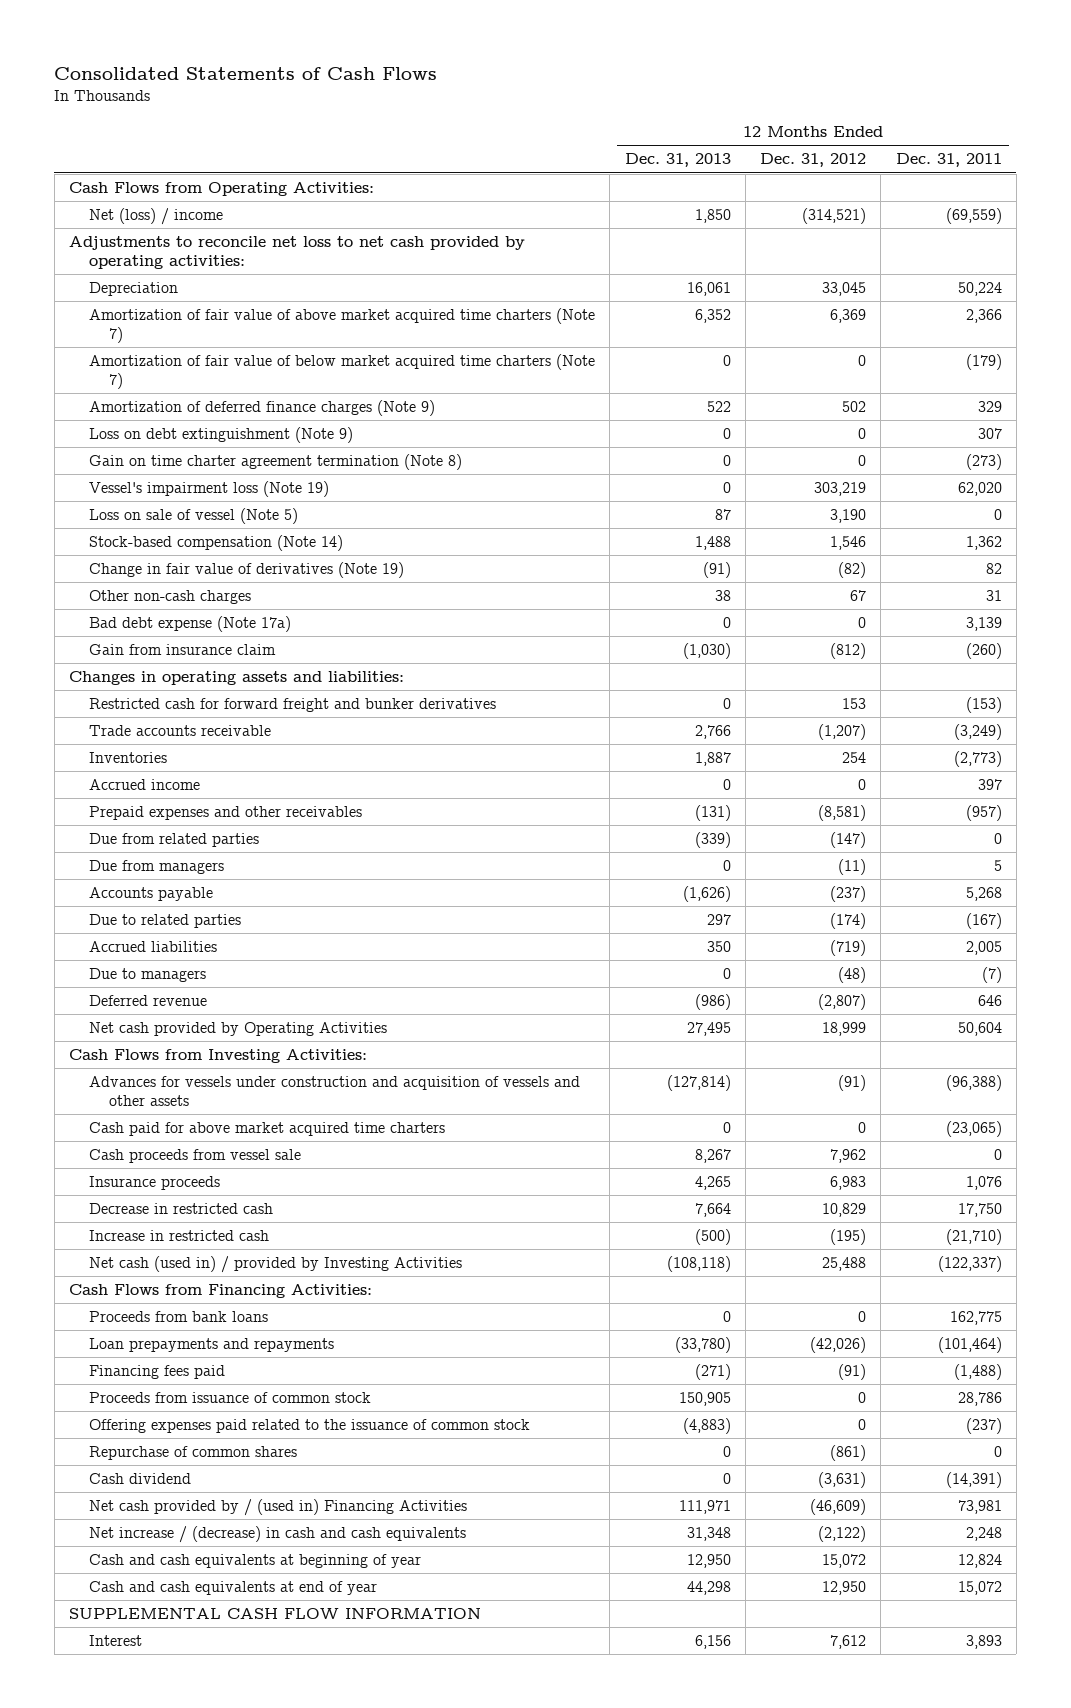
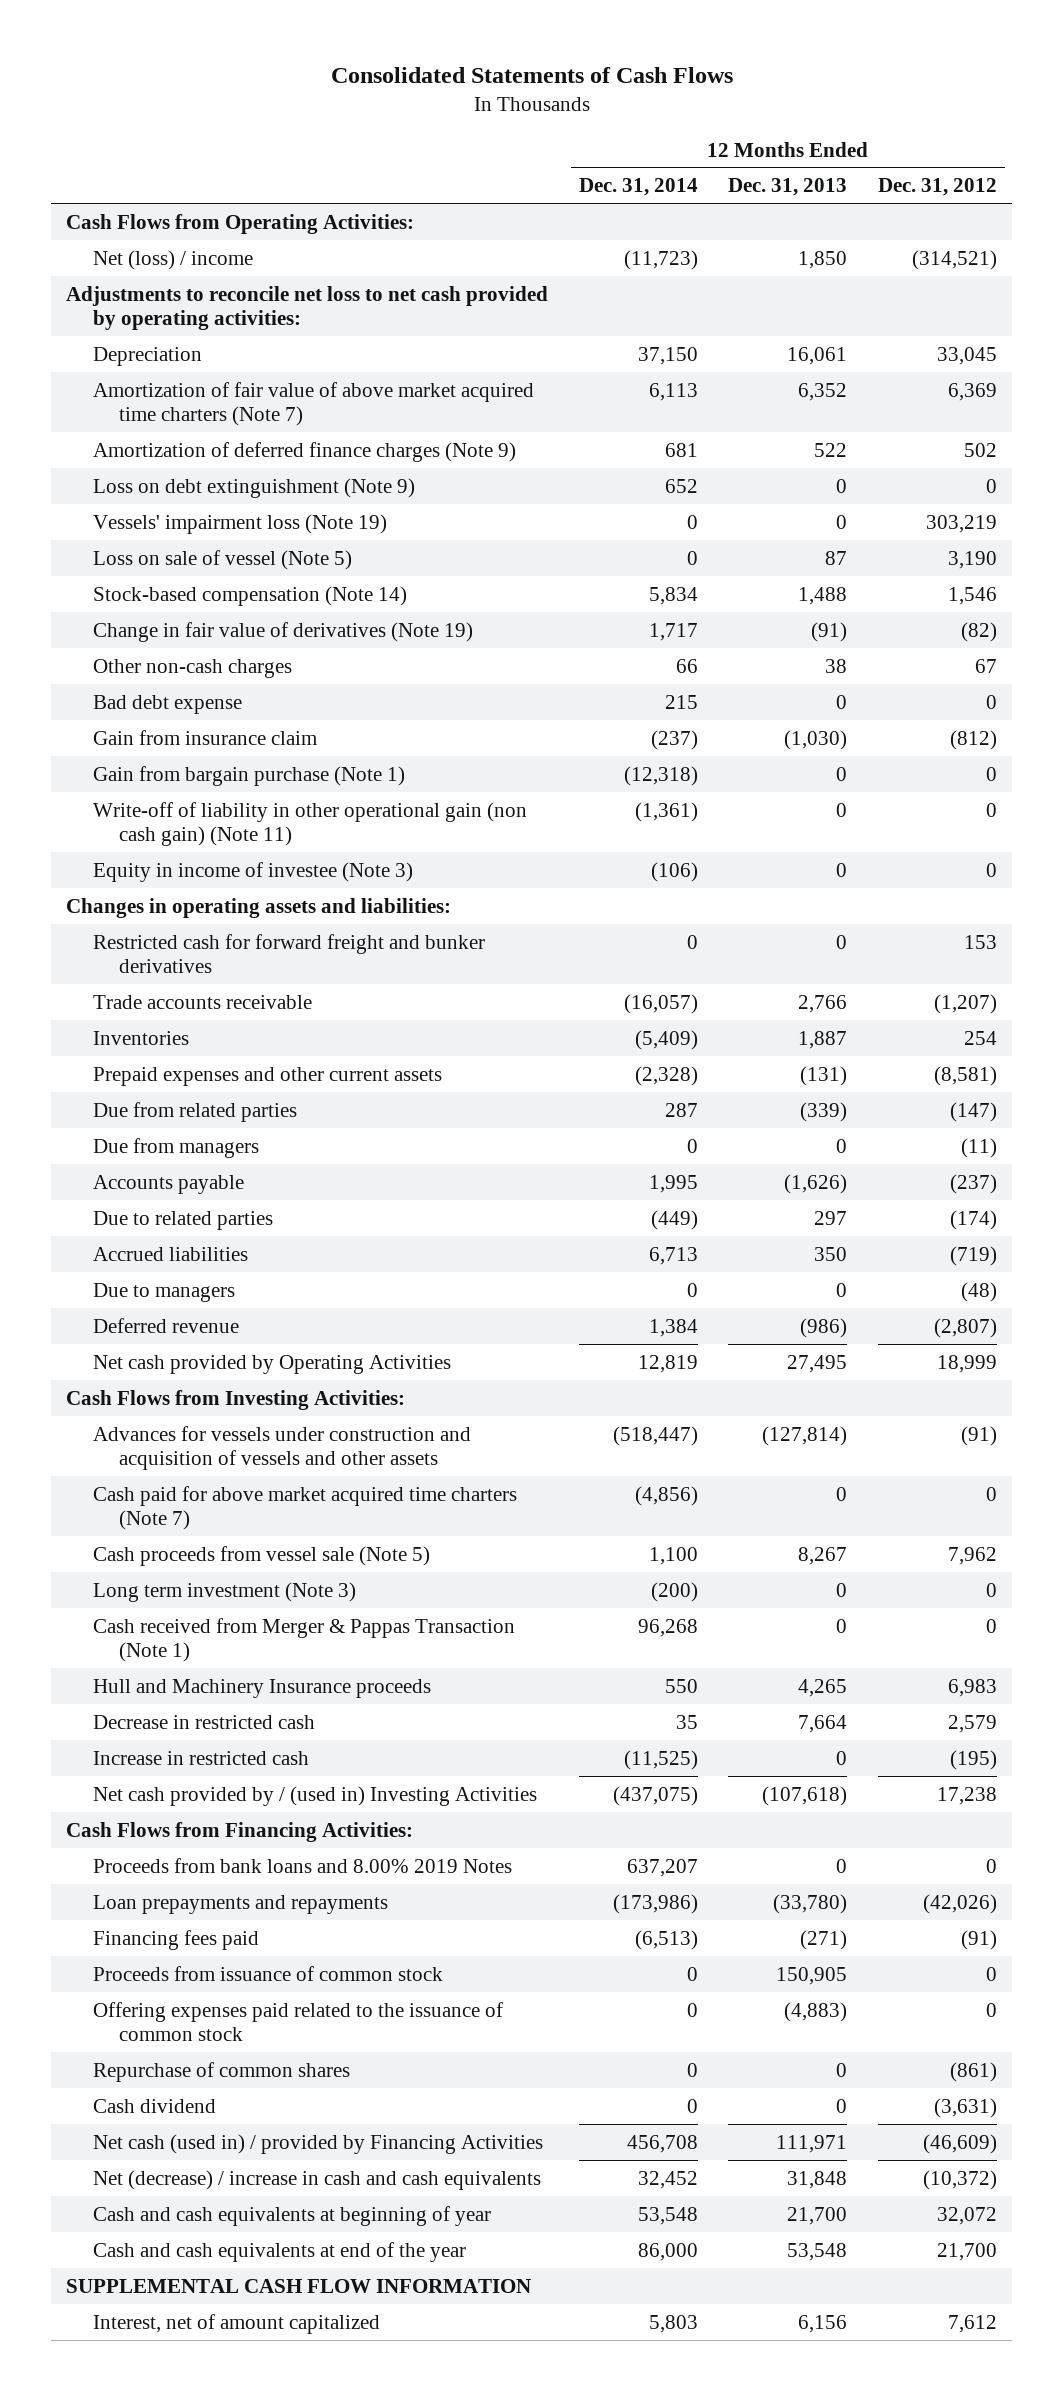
[895,153,1002,168] Dec. 31, 2011 -> none
none -> [578,178,698,197] Dec. 31, 2014
[89,354,596,390] Amortization of fair value of below market acquired time charters (Note 7) -> none
[89,454,463,471] Gain on time charter agreement termination (Note 8) -> none
[89,481,330,498] Vessel's impairment loss (Note 19) -> [92,513,387,534] Vessels' impairment loss (Note 19)
[89,616,292,633] Bad debt expense (Note 17a) -> [92,694,242,714] Bad debt expense
none -> [92,765,405,786] Gain from bargain purchase (Note 1)
none -> [92,801,527,847] Write-off of liability in other operational gain (non cash gain) (Note 11)
none -> [92,861,413,882] Equity in income of investee (Note 3)
[89,779,201,791] Accrued income -> none
[89,806,363,821] Prepaid expenses and other receivables -> [92,1066,442,1086] Prepaid expenses and other current assets
[89,1122,446,1137] Cash paid for above market acquired time charters -> [92,1485,517,1531] Cash paid for above market acquired time charters (Note 7)
[89,1149,302,1164] Cash proceeds from vessel sale -> [92,1545,430,1566] Cash proceeds from vessel sale (Note 5)
none -> [92,1581,356,1602] Long term investment (Note 3)
none -> [92,1617,515,1663] Cash received from Merger & Pappas Transaction (Note 1)
[89,1176,221,1191] Insurance proceeds -> [92,1678,431,1698] Hull and Machinery Insurance proceeds
[822,1203,867,1218] 10,829 -> [948,1714,998,1733] 2,579
[694,1229,731,1246] (500) -> [836,1750,848,1765] 0
[89,1256,463,1274] Net cash (used in) / provided by Investing Activities -> [92,1785,537,1806] Net cash provided by / (used in) Investing Activities
[666,1256,731,1273] (108,118) -> [762,1785,848,1806] (107,618)
[822,1257,867,1272] 25,488 -> [937,1786,998,1805] 17,238
[89,1311,269,1323] Proceeds from bank loans -> none
none -> [92,1857,512,1873] Proceeds from bank loans and 8.00% 2019 Notes
[89,1499,468,1517] Net cash provided by / (used in) Financing Activities -> [92,2133,543,2154] Net cash (used in) / provided by Financing Activities
[89,1526,467,1544] Net increase / (decrease) in cash and cash equivalents -> [92,2169,541,2190] Net (decrease) / increase in cash and cash equivalents
[686,1527,731,1542] 31,348 -> [787,2170,848,2189] 31,848
[818,1526,867,1543] (2,122) -> [923,2169,998,2190] (10,372)
[686,1554,731,1569] 12,950 -> [787,2206,848,2225] 21,700
[822,1554,867,1569] 15,072 -> [937,2206,998,2225] 32,072
[89,1581,378,1596] Cash and cash equivalents at end of year -> [92,2241,466,2262] Cash and cash equivalents at end of the year
[686,1581,731,1596] 44,298 -> [787,2242,848,2261] 53,548
[822,1581,867,1596] 12,950 -> [937,2242,998,2261] 21,700
[89,1635,143,1647] Interest -> [92,2313,380,2334] Interest, net of amount capitalized

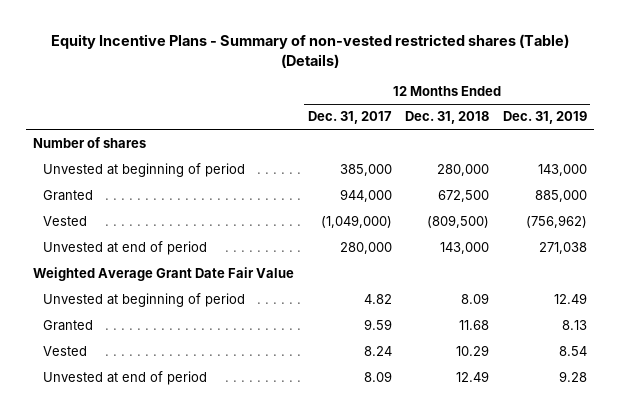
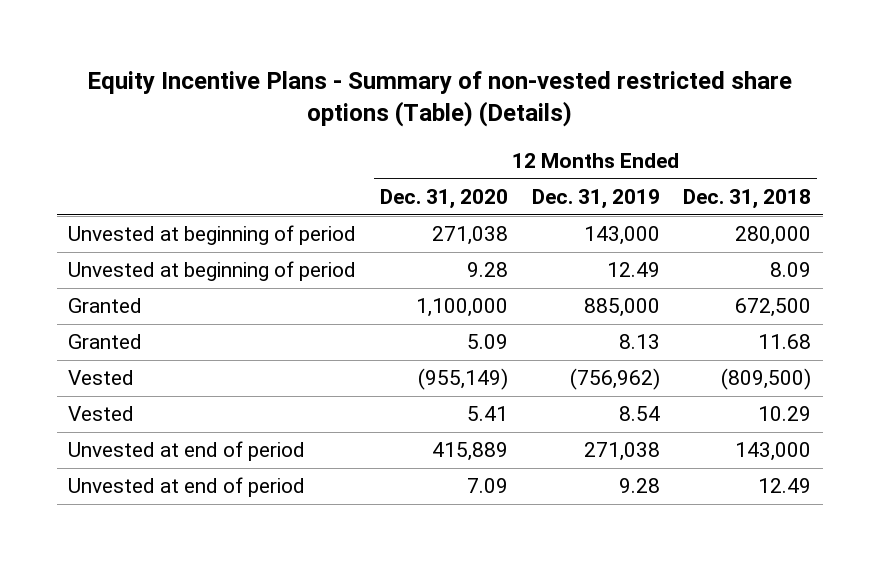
[50,33,569,68] Equity Incentive Plans - Summary of non-vested restricted shares (Table) (Details) -> [86,70,792,128] Equity Incentive Plans - Summary of non-vested restricted share options (Table) (Details)
[307,111,392,125] Dec. 31, 2017 -> none
none -> [379,188,508,209] Dec. 31, 2020
[32,137,146,149] Number of shares -> none
[32,267,294,282] Weighted Average Grant Date Fair Value -> none
[42,190,93,202] Granted -> [68,298,143,314] Granted
[42,216,87,227] Vested -> [68,370,135,386] Vested
[42,241,207,256] Unvested at end of period -> [68,441,306,462] Unvested at end of period

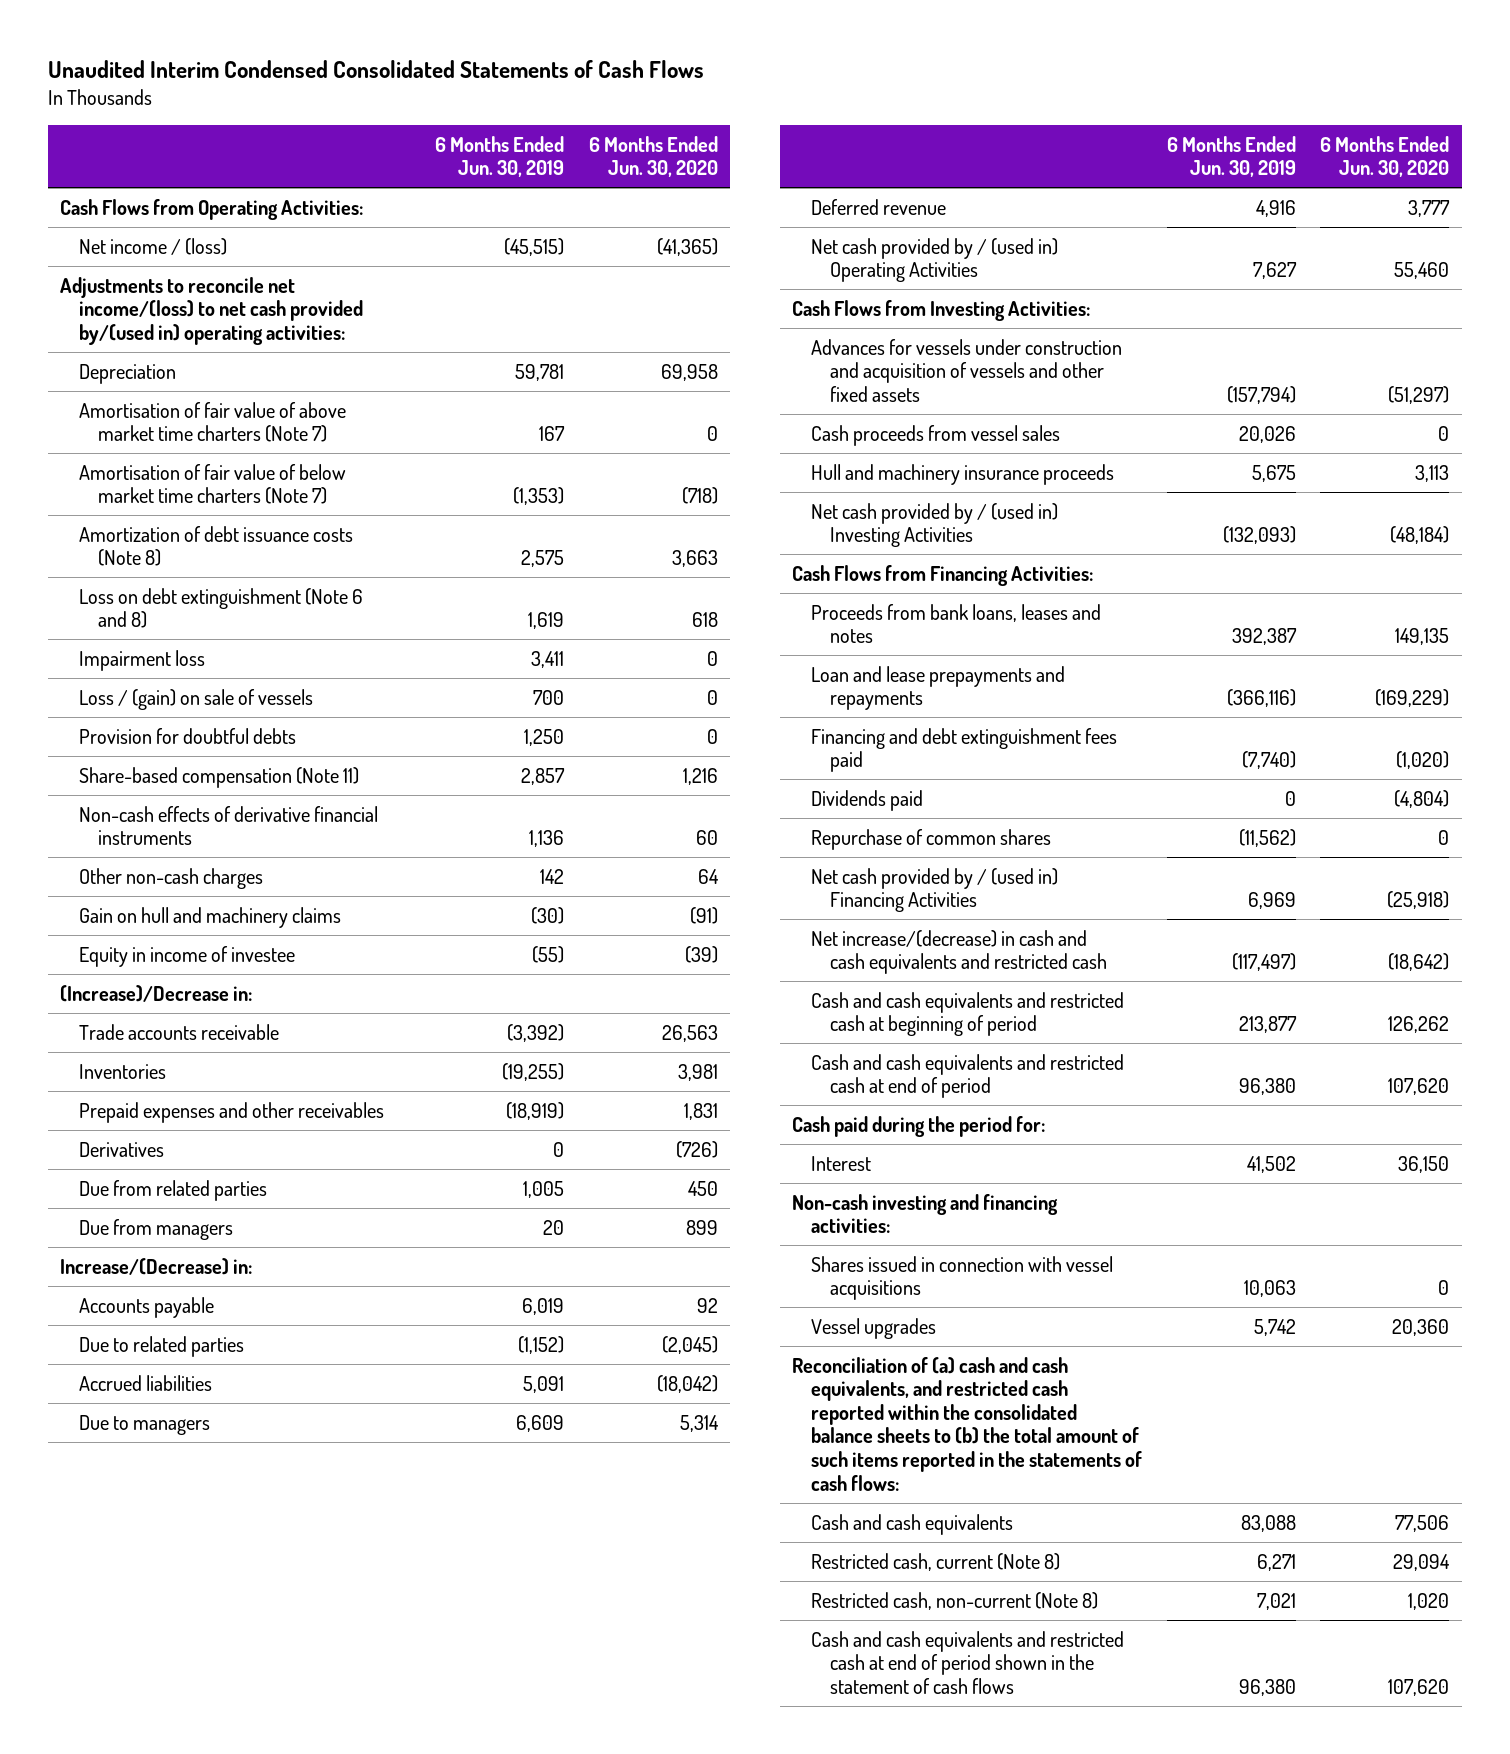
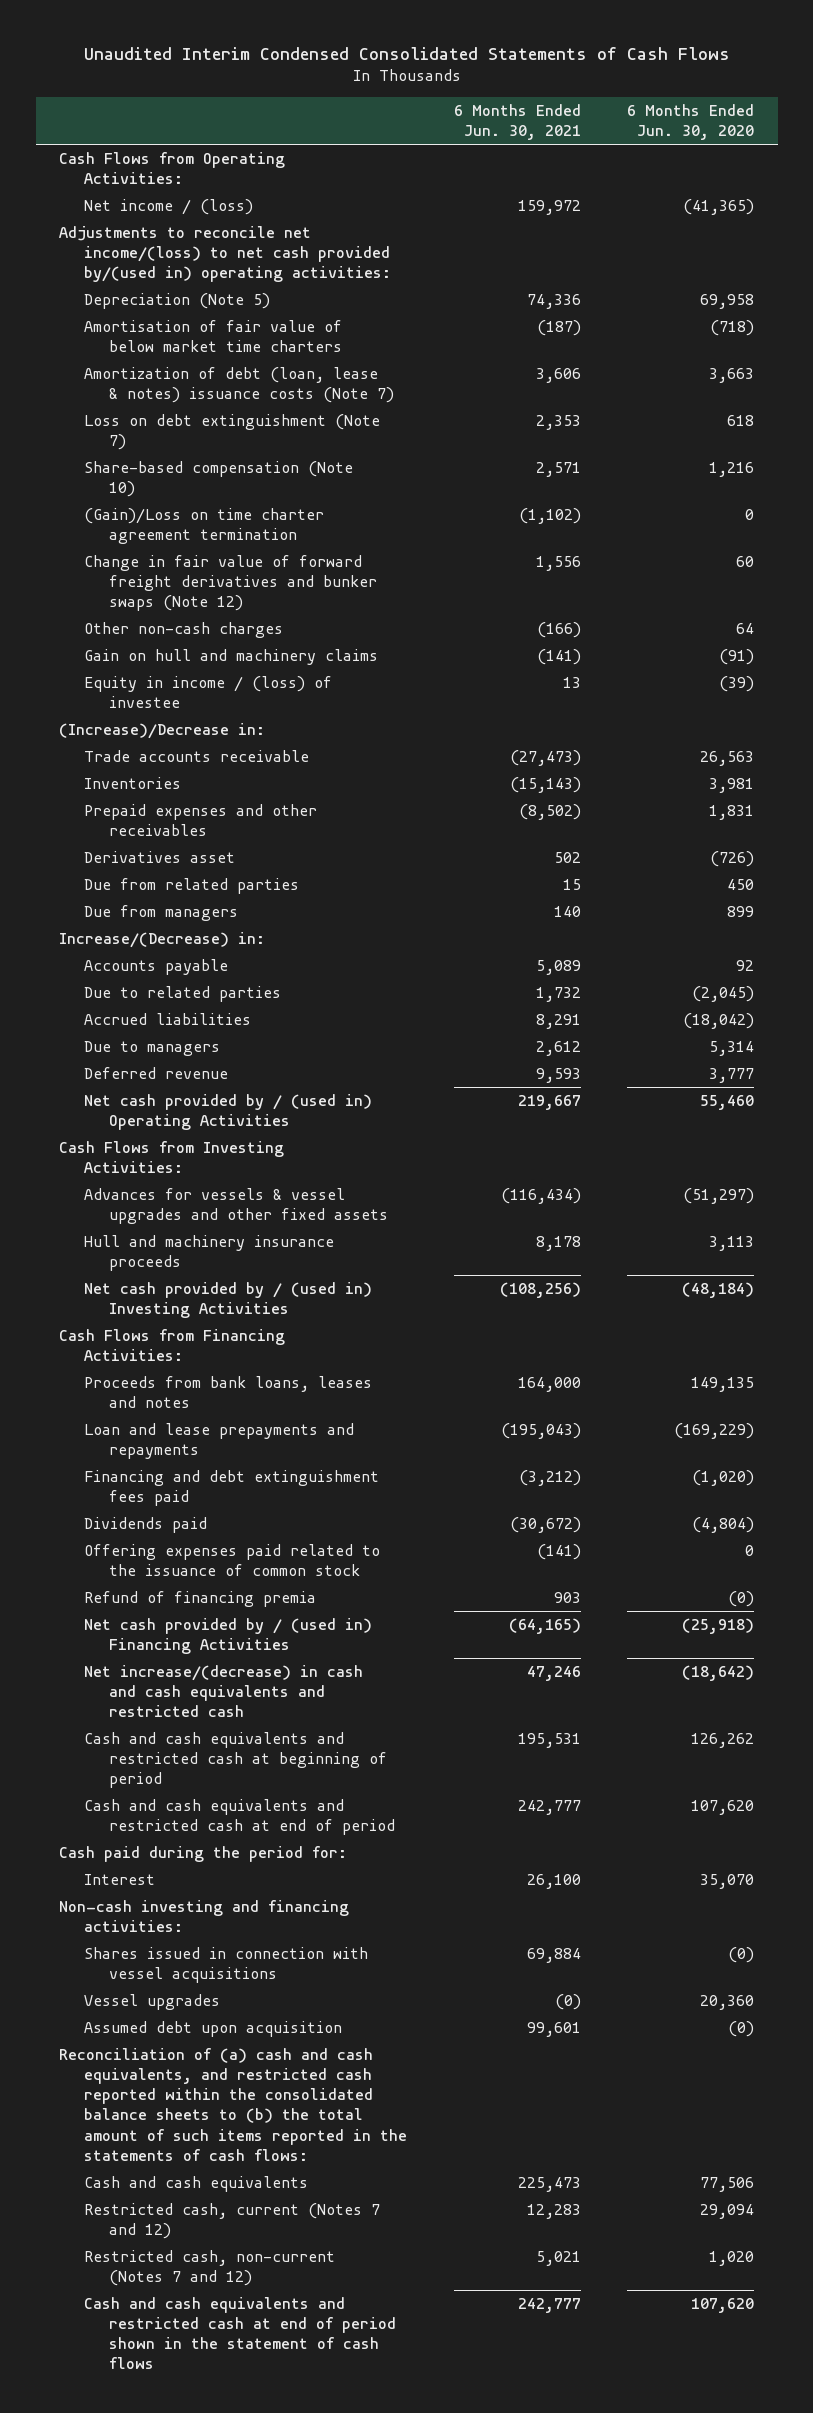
[434,135,564,178] 6 Months Ended Jun. 30, 2019 -> none
none -> [453,104,581,141] 6 Months Ended Jun. 30, 2021
[78,401,346,443] Amortisation of fair value of above market time charters (Note 7) -> none
[78,649,205,671] Impairment loss -> none
[78,688,313,710] Loss / (gain) on sale of vessels -> none
[78,727,296,744] Provision for doubtful debts -> none
[78,805,378,846] Non-cash effects of derivative financial instruments -> none
[78,363,176,384] Depreciation -> [83,292,270,309] Depreciation (Note 5)
[78,463,346,505] Amortisation of fair value of below market time charters (Note 7) -> [83,319,342,352] Amortisation of fair value of below market time charters
[78,525,353,567] Amortization of debt issuance costs (Note 8) -> [83,366,394,403] Amortization of debt (loan, lease & notes) issuance costs (Note 7)
[78,587,363,629] Loss on debt extinguishment (Note 6 and 8) -> [83,413,380,450] Loss on debt extinguishment (Note 7)
[78,766,359,788] Share-based compensation (Note 11) -> [83,460,353,497] Share-based compensation (Note 10)
none -> [83,507,324,544] (Gain)/Loss on time charter agreement termination
none -> [83,554,377,612] Change in fair value of forward freight derivatives and bunker swaps (Note 12)
[78,945,295,967] Equity in income of investee -> [83,675,332,708] Equity in income / (loss) of investee
[78,1141,164,1157] Derivatives -> [83,850,235,863] Derivatives asset
[810,424,1060,446] Cash proceeds from vessel sales -> none
[810,338,1122,402] Advances for vessels under construction and acquisition of vessels and other fixed assets -> [83,1187,388,1224] Advances for vessels & vessel upgrades and other fixed assets
[810,828,1051,850] Repurchase of common shares -> none
none -> [83,1543,380,1576] Offering expenses paid related to the issuance of common stock
none -> [83,1590,316,1607] Refund of financing premia
[1398,1155,1450,1173] 36,150 -> [700,1873,755,1889] 35,070
[1438,1280,1450,1296] 0 -> [728,1946,755,1963] (0)
none -> [83,2020,342,2037] Assumed debt upon acquisition
[810,1552,1060,1571] Restricted cash, current (Note 8) -> [83,2202,380,2239] Restricted cash, current (Notes 7 and 12)
[810,1591,1098,1610] Restricted cash, non-current (Note 8) -> [83,2249,335,2286] Restricted cash, non-current (Notes 7 and 12)

